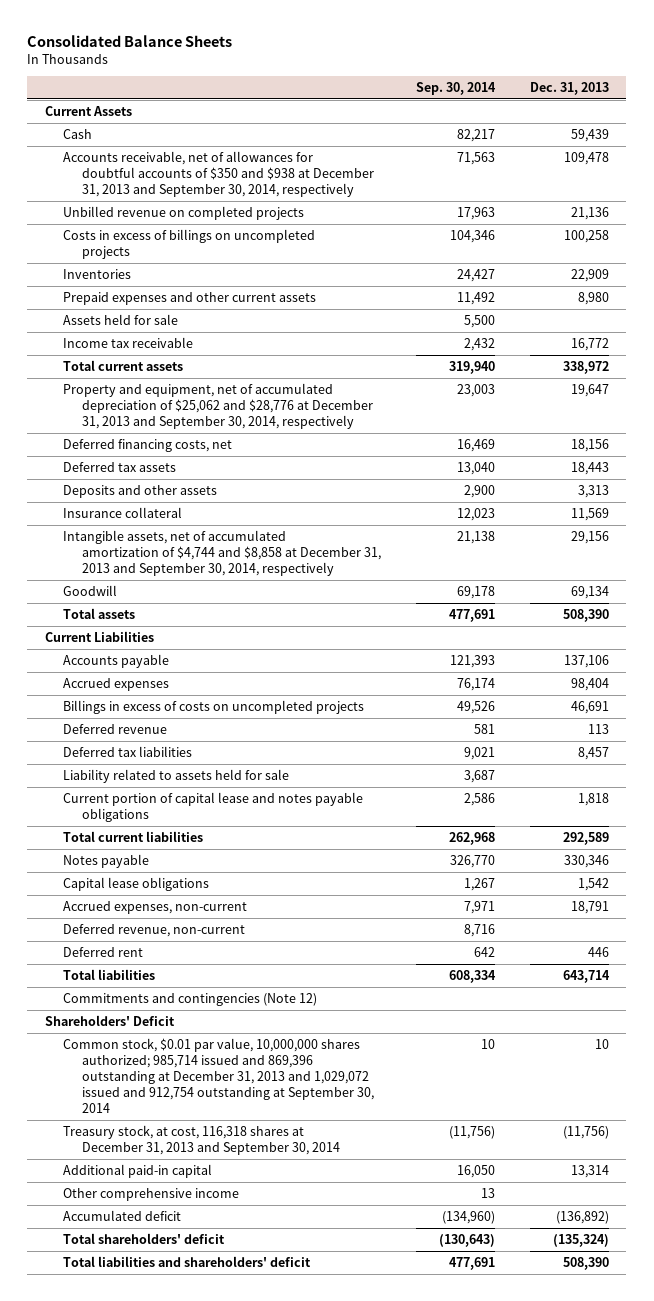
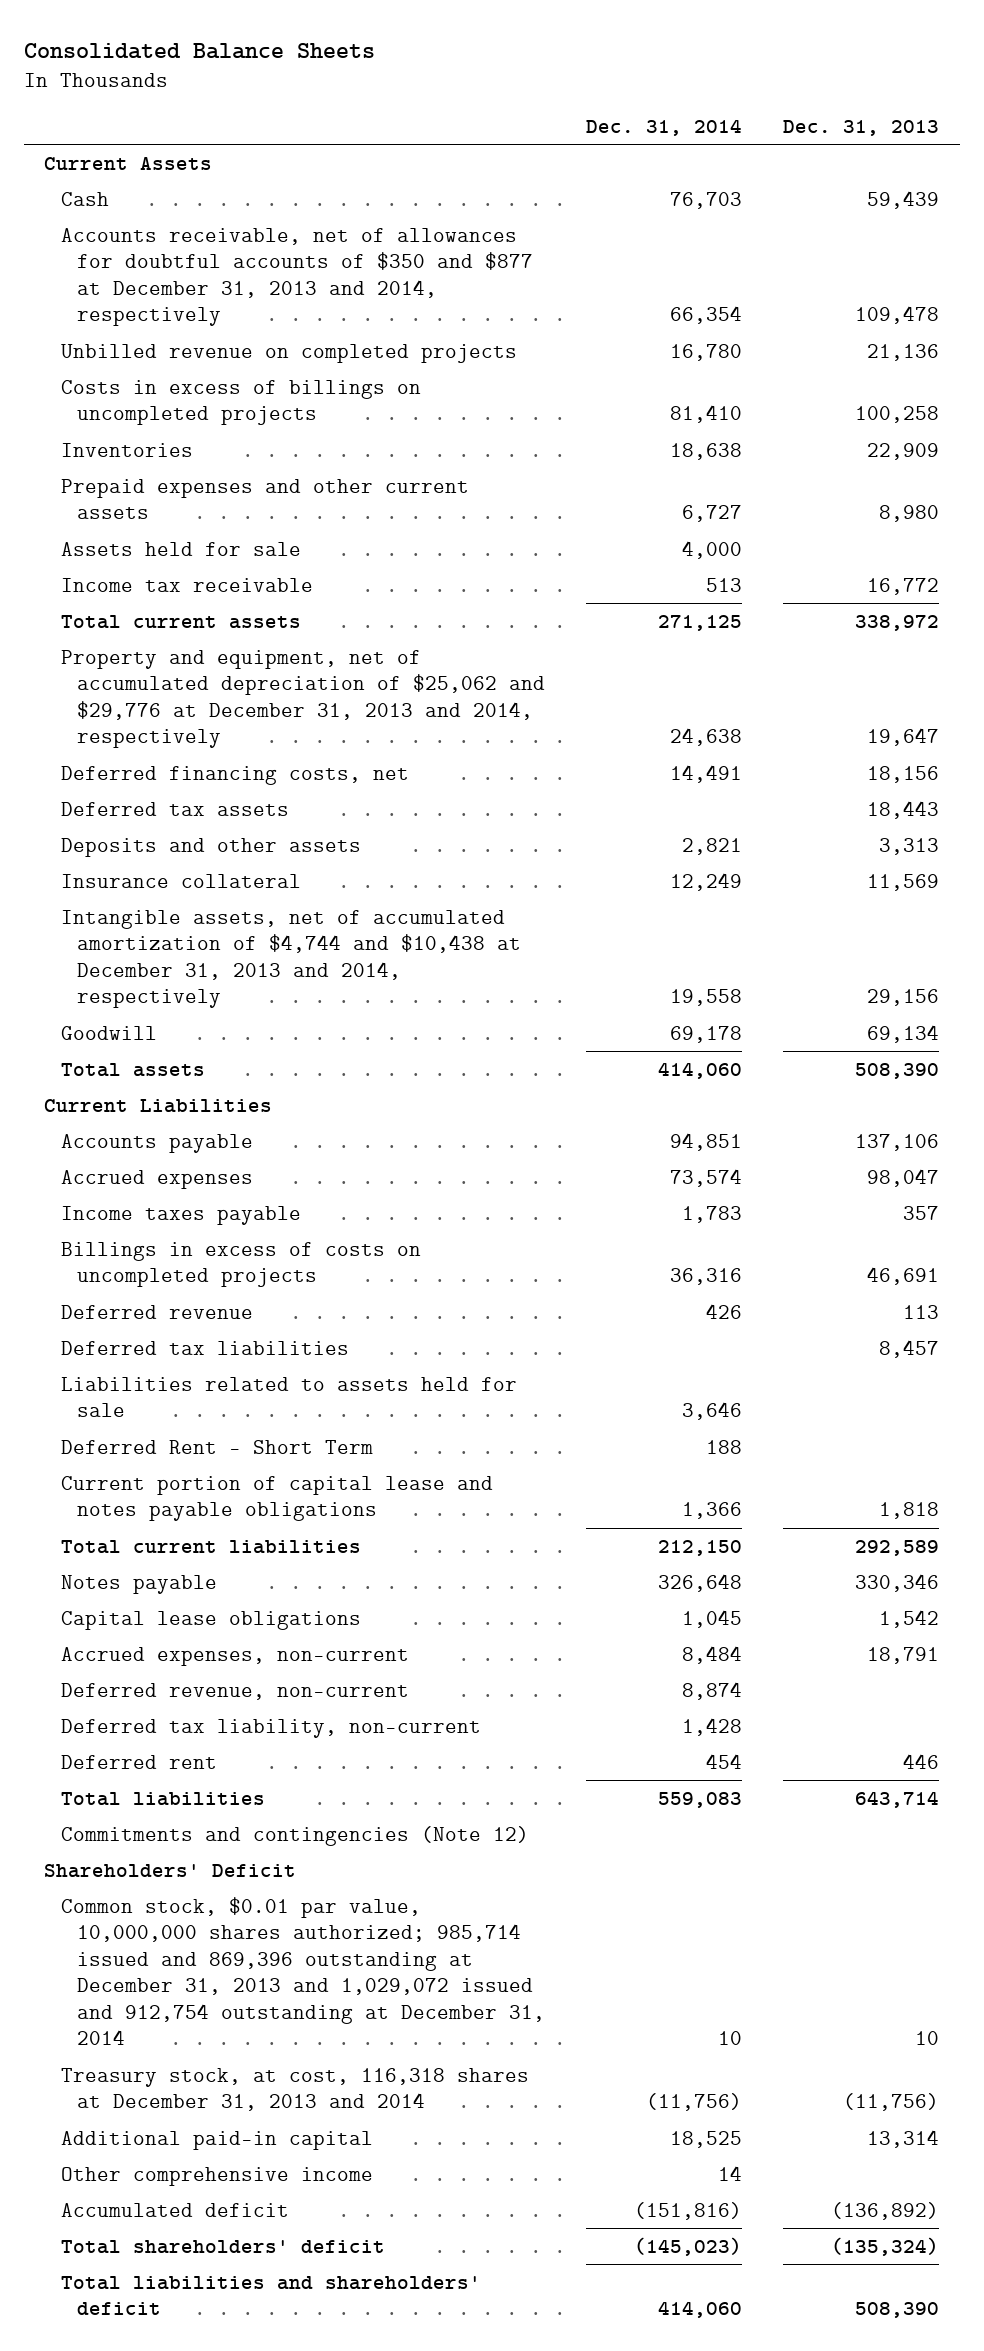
[416,81,497,95] Sep. 30, 2014 -> none
none -> [586,118,743,136] Dec. 31, 2014
[63,150,375,198] Accounts receivable, net of allowances for doubtful accounts of $350 and $938 at December 31, 2013 and September 30, 2014, respectively -> [60,227,534,327] Accounts receivable, net of allowances for doubtful accounts of $350 and $877 at December 31, 2013 and 2014, respectively
[63,382,374,430] Property and equipment, net of accumulated depreciation of $25,062 and $28,776 at December 31, 2013 and September 30, 2014, respectively -> [60,649,546,749] Property and equipment, net of accumulated depreciation of $25,062 and $29,776 at December 31, 2013 and 2014, respectively
[63,529,382,577] Intangible assets, net of accumulated amortization of $4,744 and $8,858 at December 31, 2013 and September 30, 2014, respectively -> [60,909,522,1009] Intangible assets, net of accumulated amortization of $4,744 and $10,438 at December 31, 2013 and 2014, respectively
[570,677,609,691] 98,404 -> [867,1168,940,1187] 98,047
none -> [60,1205,301,1225] Income taxes payable
[63,768,290,783] Liability related to assets held for sale -> [60,1376,517,1418] Liabilities related to assets held for sale
none -> [60,1439,373,1454] Deferred Rent - Short Term
none -> [60,1718,481,1738] Deferred tax liability, non-current
[63,1037,375,1114] Common stock, $0.01 par value, 10,000,000 shares authorized; 985,714 issued and 869,396 outstanding at December 31, 2013 and 1,029,072 issued and 912,754 outstanding at September 30, 2014 -> [60,1896,546,2046] Common stock, $0.01 par value, 10,000,000 shares authorized; 985,714 issued and 869,396 outstanding at December 31, 2013 and 1,029,072 issued and 912,754 outstanding at December 31, 2014
[63,1124,341,1156] Treasury stock, at cost, 116,318 shares at December 31, 2013 and September 30, 2014 -> [60,2067,529,2112] Treasury stock, at cost, 116,318 shares at December 31, 2013 and 2014

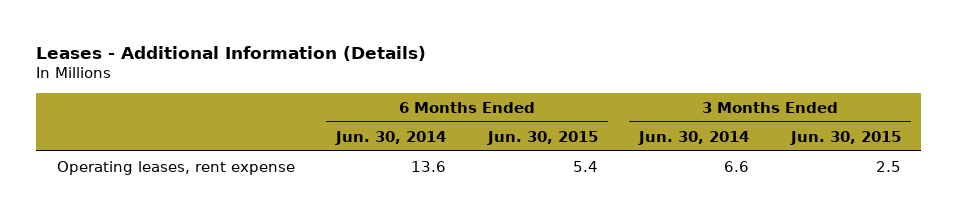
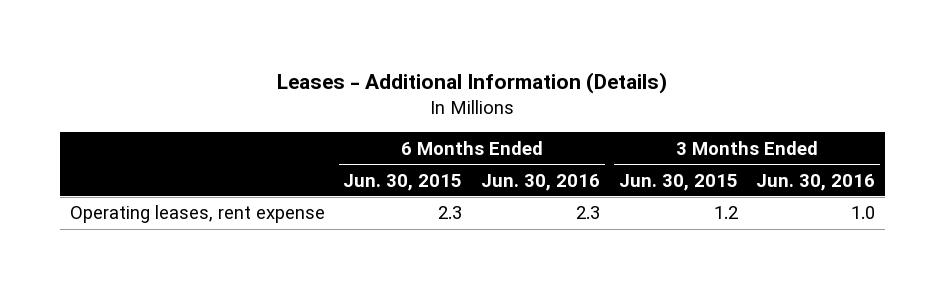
[335,130,447,145] Jun. 30, 2014 -> none
[638,130,750,145] Jun. 30, 2014 -> none
none -> [480,173,600,191] Jun. 30, 2016
none -> [756,173,876,191] Jun. 30, 2016
[572,160,598,172] 5.4 -> [438,206,463,220] 2.3
[875,160,901,172] 2.5 -> [713,206,738,220] 1.2

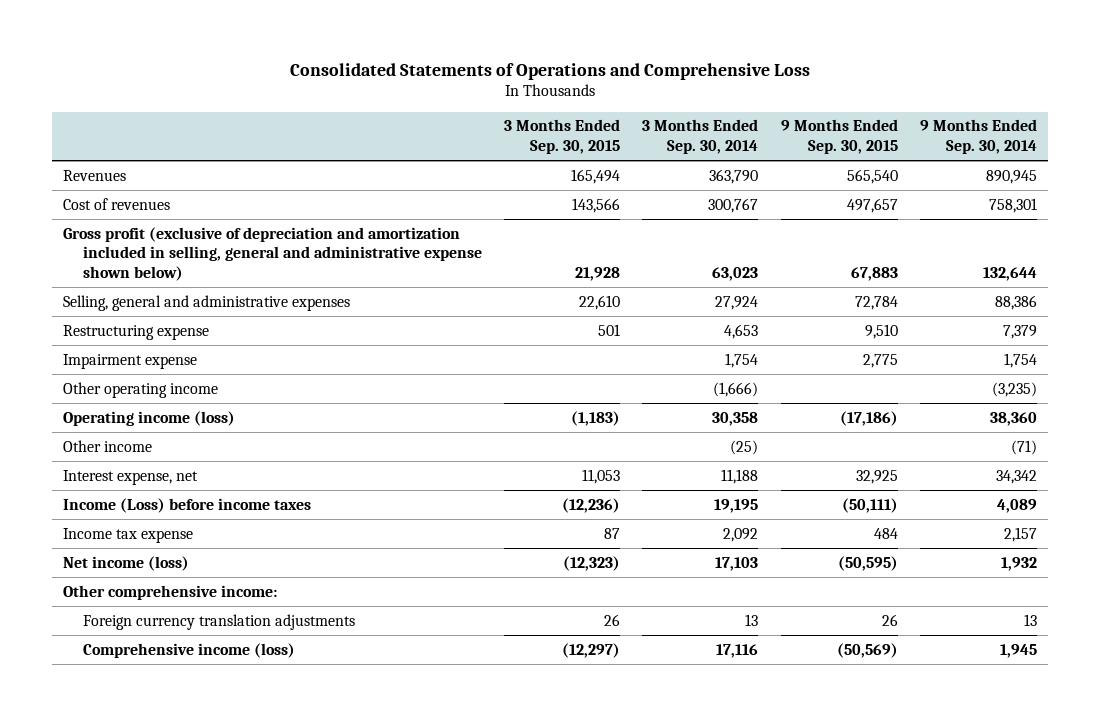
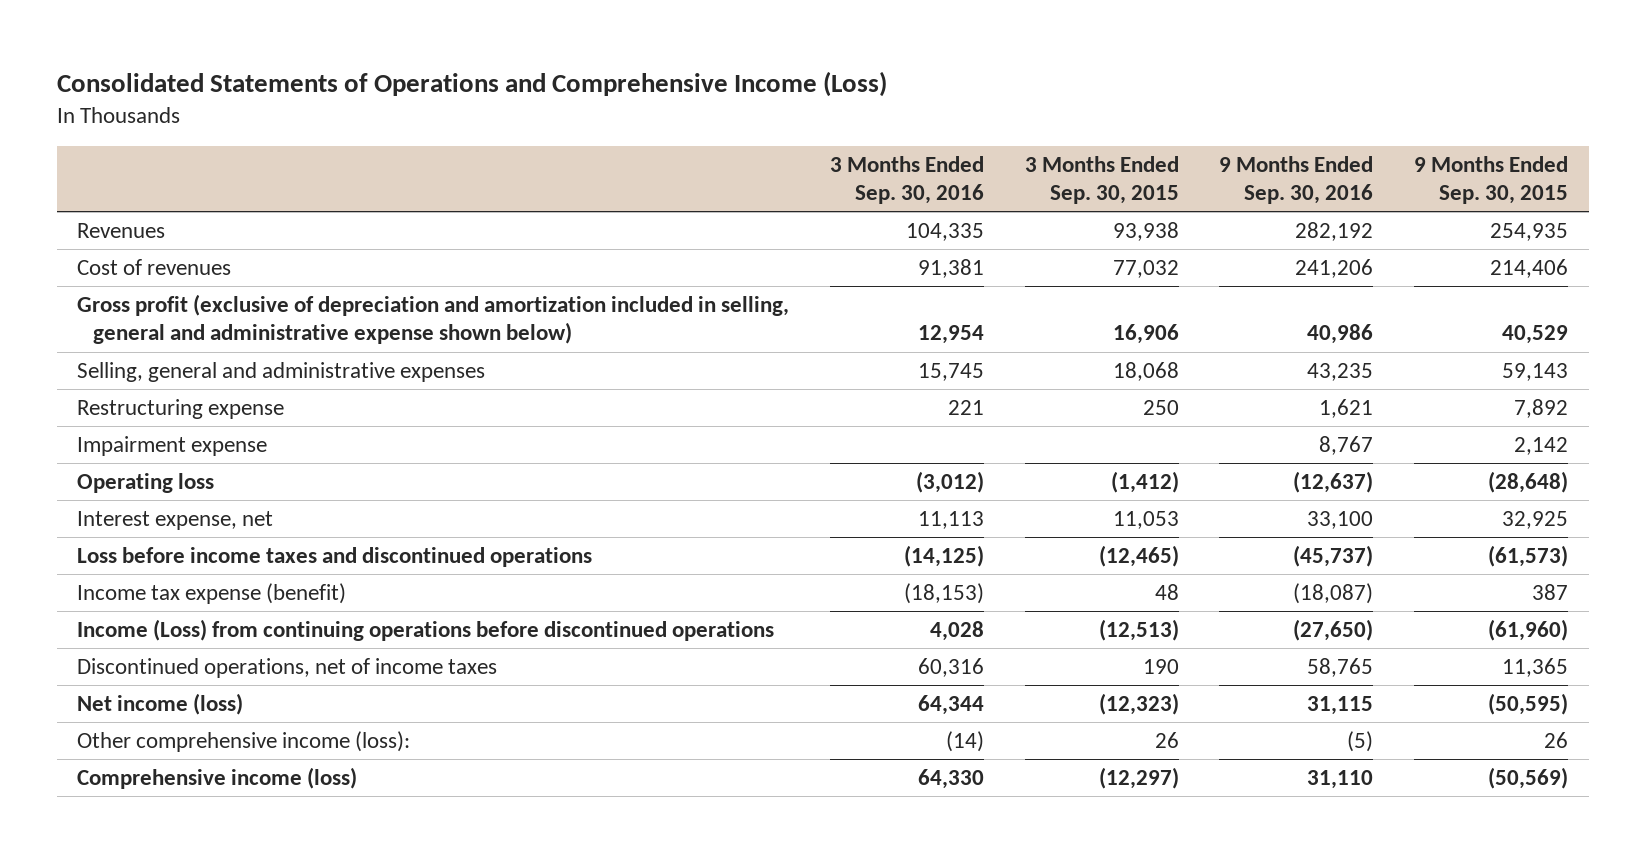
[290,62,811,80] Consolidated Statements of Operations and Comprehensive Loss -> [56,70,887,97] Consolidated Statements of Operations and Comprehensive Income (Loss)
[642,119,759,155] 3 Months Ended Sep. 30, 2014 -> none
[920,119,1038,155] 9 Months Ended Sep. 30, 2014 -> none
none -> [829,155,984,205] 3 Months Ended Sep. 30, 2016
none -> [1219,155,1374,205] 9 Months Ended Sep. 30, 2016
[63,381,219,398] Other operating income -> none
[63,439,153,452] Other income -> none
[570,168,620,184] 165,494 -> [1112,222,1179,242] 93,938
[846,168,898,184] 565,540 -> [1490,223,1569,242] 254,935
[571,197,620,213] 143,566 -> [1112,260,1179,279] 77,032
[846,197,898,213] 497,657 -> [1490,259,1569,279] 214,406
[574,267,620,282] 21,928 -> [1112,324,1179,345] 16,906
[850,267,898,282] 67,883 -> [1502,325,1569,345] 40,529
[578,294,620,310] 22,610 -> [1112,362,1179,382] 18,068
[854,295,898,310] 72,784 -> [1502,363,1569,382] 59,143
[597,323,620,336] 501 -> [1142,400,1179,416] 250
[864,323,898,339] 9,510 -> [1514,399,1569,419] 7,892
[862,353,898,368] 2,775 -> [1514,437,1569,456] 2,142
[63,410,236,426] Operating income (loss) -> [76,473,214,494] Operating loss
[570,410,620,426] (1,183) -> [1110,471,1179,494] (1,412)
[839,410,898,426] (17,186) -> [1488,471,1569,494] (28,648)
[63,497,312,513] Income (Loss) before income taxes -> [76,547,592,568] Loss before income taxes and discontinued operations
[561,497,620,513] (12,236) -> [1098,545,1179,568] (12,465)
[841,497,898,513] (50,111) -> [1488,545,1569,568] (61,573)
[63,527,194,543] Income tax expense -> [76,583,346,605] Income tax expense (benefit)
[603,527,620,539] 87 -> [1154,584,1179,601] 48
[873,527,898,539] 484 -> [1532,584,1569,601] 387
none -> [76,619,774,642] Income (Loss) from continuing operations before discontinued operations
none -> [76,658,497,679] Discontinued operations, net of income taxes
[63,584,278,600] Other comprehensive income: -> none
[82,613,355,630] Foreign currency translation adjustments -> [76,731,410,753] Other comprehensive income (loss):

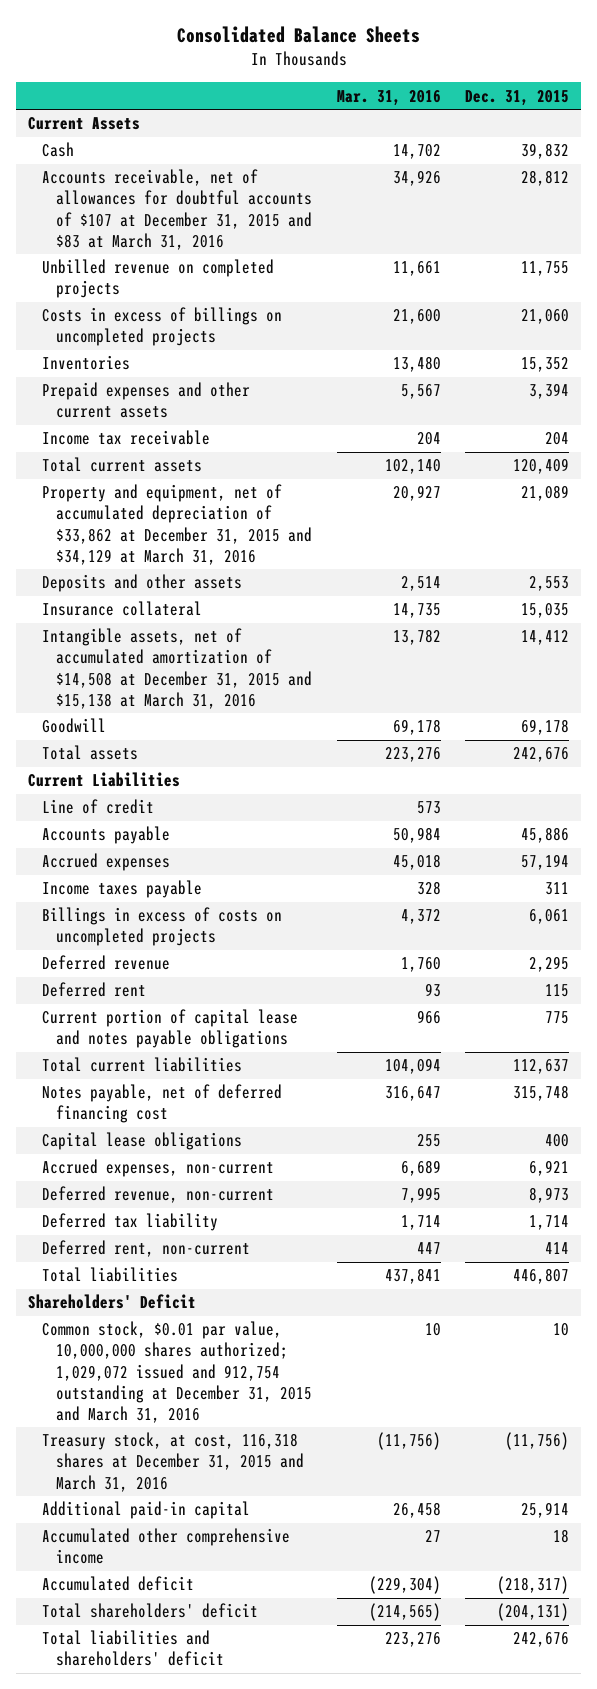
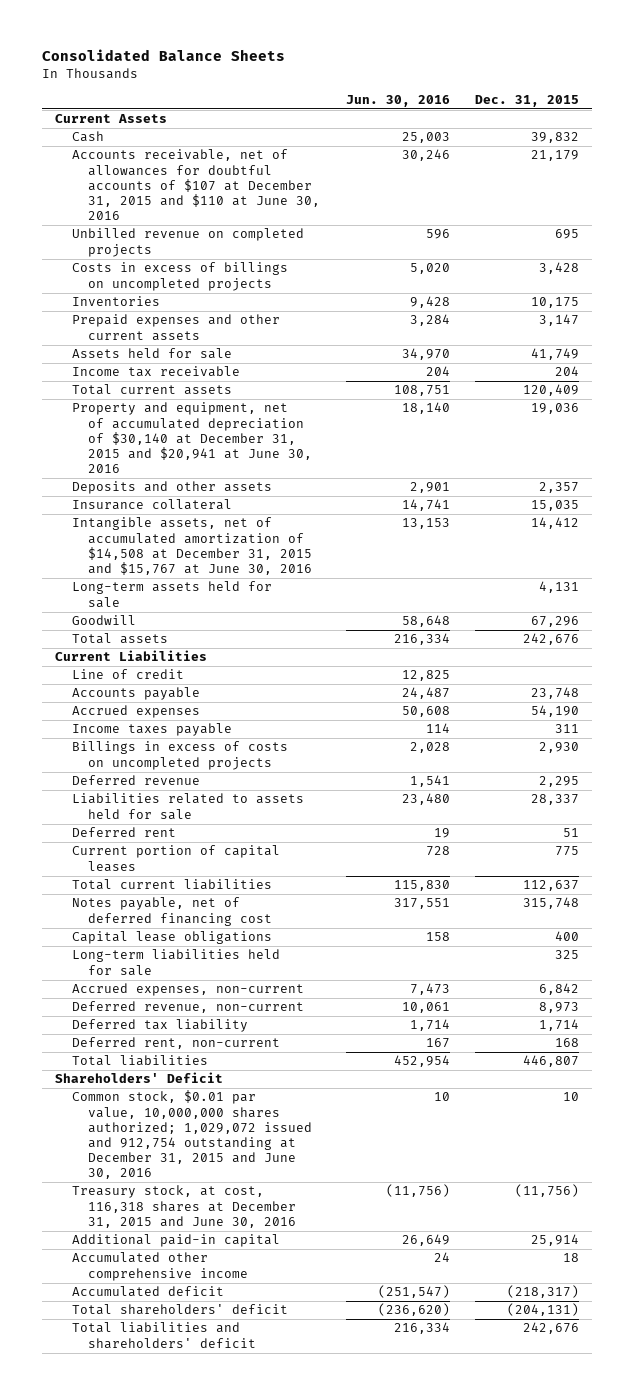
[336,89,441,106] Mar. 31, 2016 -> none
none -> [345,94,450,107] Jun. 30, 2016
[42,169,313,250] Accounts receivable, net of allowances for doubtful accounts of $107 at December 31, 2015 and $83 at March 31, 2016 -> [71,149,321,221] Accounts receivable, net of allowances for doubtful accounts of $107 at December 31, 2015 and $110 at June 30, 2016
[520,170,569,187] 28,812 -> [531,150,580,162] 21,179
[520,261,569,277] 11,755 -> [555,229,580,240] 695
[520,309,569,325] 21,060 -> [539,262,580,275] 3,428
[520,357,569,373] 15,352 -> [531,297,580,309] 10,175
[528,383,569,400] 3,394 -> [539,314,580,327] 3,147
none -> [71,348,232,360] Assets held for sale
[42,484,313,565] Property and equipment, net of accumulated depreciation of $33,862 at December 31, 2015 and $34,129 at March 31, 2016 -> [71,402,313,474] Property and equipment, net of accumulated depreciation of $30,140 at December 31, 2015 and $20,941 at June 30, 2016
[520,485,569,502] 21,089 -> [531,403,580,415] 19,036
[528,576,569,592] 2,553 -> [539,482,580,494] 2,357
[42,628,313,709] Intangible assets, net of accumulated amortization of $14,508 at December 31, 2015 and $15,138 at March 31, 2016 -> [71,517,313,576] Intangible assets, net of accumulated amortization of $14,508 at December 31, 2015 and $15,767 at June 30, 2016
none -> [71,581,272,608] Long-term assets held for sale
[520,719,569,736] 69,178 -> [531,616,580,628] 67,296
[520,827,569,844] 45,886 -> [531,687,580,700] 23,748
[520,854,569,871] 57,194 -> [531,705,580,718] 54,190
[528,909,569,925] 6,061 -> [539,742,580,754] 2,930
none -> [71,793,304,820] Liabilities related to assets held for sale
[544,984,569,998] 115 -> [563,828,580,838] 51
[42,1009,299,1049] Current portion of capital lease and notes payable obligations -> [71,845,280,872] Current portion of capital leases
none -> [71,949,280,976] Long-term liabilities held for sale
[528,1160,569,1177] 6,921 -> [539,983,580,996] 6,842
[544,1242,569,1255] 414 -> [555,1038,580,1048] 168
[42,1321,313,1423] Common stock, $0.01 par value, 10,000,000 shares authorized; 1,029,072 issued and 912,754 outstanding at December 31, 2015 and March 31, 2016 -> [71,1090,313,1180] Common stock, $0.01 par value, 10,000,000 shares authorized; 1,029,072 issued and 912,754 outstanding at December 31, 2015 and June 30, 2016
[42,1432,305,1492] Treasury stock, at cost, 116,318 shares at December 31, 2015 and March 31, 2016 -> [71,1185,297,1228] Treasury stock, at cost, 116,318 shares at December 31, 2015 and June 30, 2016

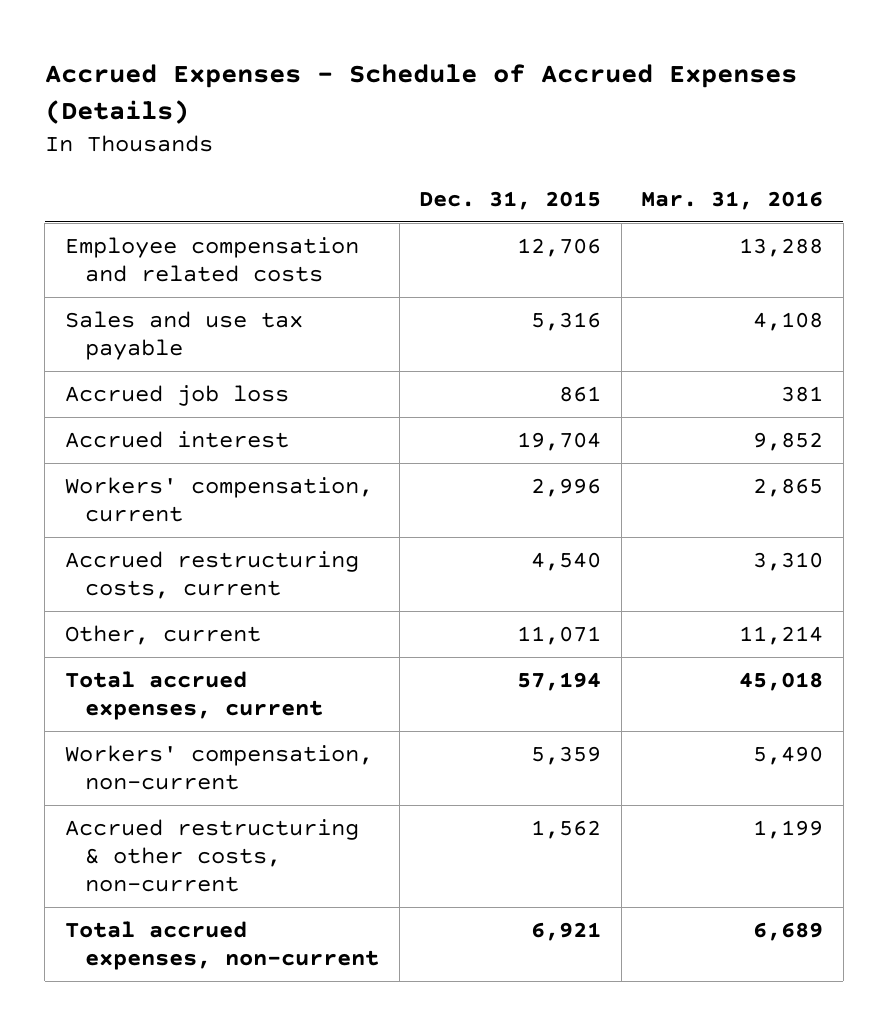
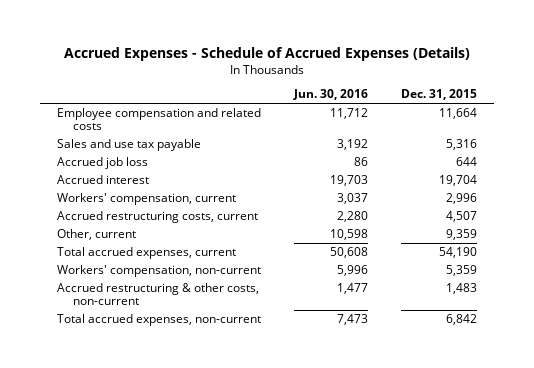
[641,190,824,210] Mar. 31, 2016 -> none
none -> [293,89,369,101] Jun. 30, 2016
[517,238,602,258] 12,706 -> [439,107,478,119] 11,664
[559,386,602,403] 861 -> [456,156,478,166] 644
[531,552,602,572] 4,540 -> [446,210,478,222] 4,507
[517,626,602,646] 11,071 -> [446,228,478,240] 9,359
[517,672,602,692] 57,194 -> [439,246,478,258] 54,190
[531,820,602,840] 1,562 -> [446,282,478,294] 1,483
[531,922,602,942] 6,921 -> [446,313,478,325] 6,842

